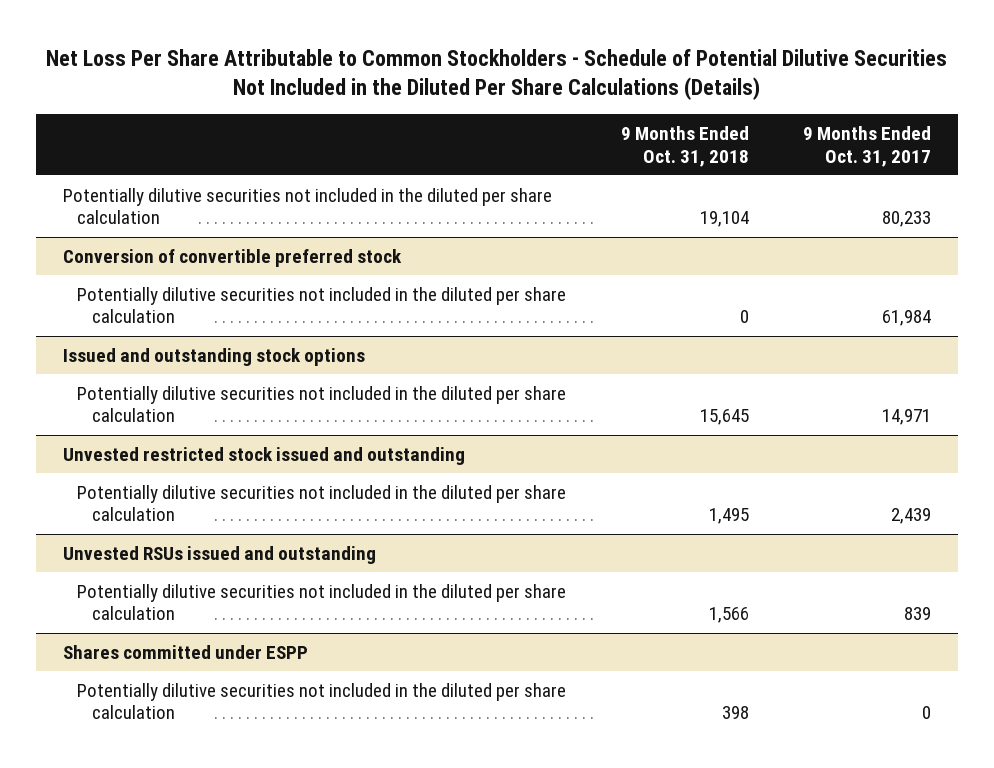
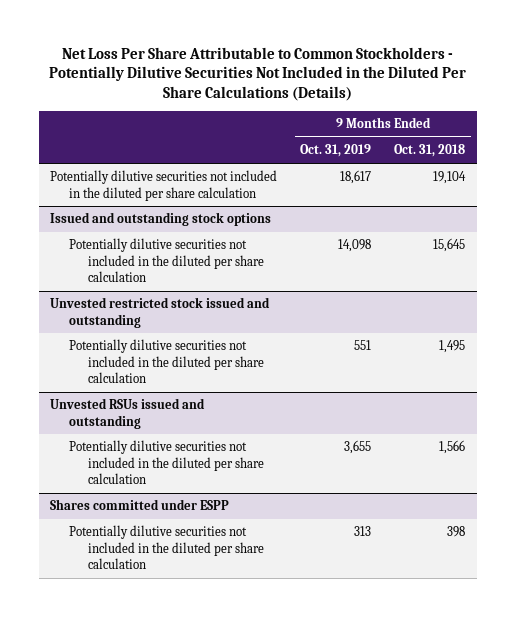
[46,48,948,101] Net Loss Per Share Attributable to Common Stockholders - Schedule of Potential Dilutive Securities Not Included in the Diluted Per Share Calculations (Details) -> [48,46,466,101] Net Loss Per Share Attributable to Common Stockholders - Potentially Dilutive Securities Not Included in the Diluted Per Share Calculations (Details)
[802,126,931,167] 9 Months Ended Oct. 31, 2017 -> none
none -> [300,144,372,158] Oct. 31, 2019
[63,248,403,267] Conversion of convertible preferred stock -> none
[77,286,567,324] Potentially dilutive securities not included in the diluted per share calculation -> none

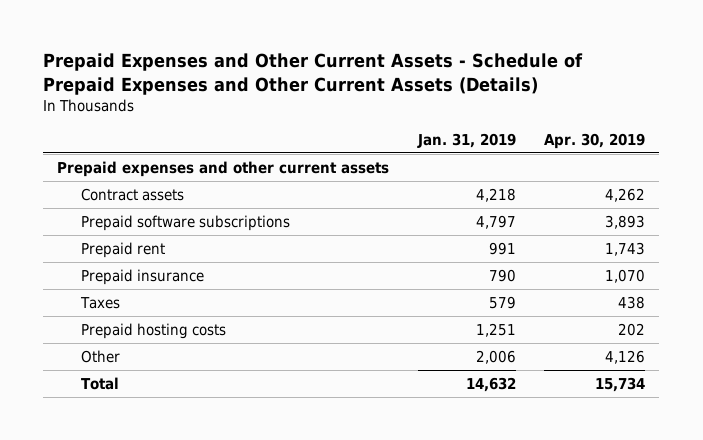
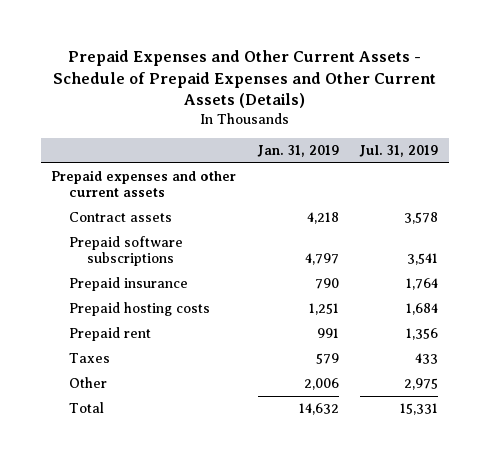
[544,133,646,150] Apr. 30, 2019 -> none
none -> [359,145,439,158] Jul. 31, 2019
[81,241,166,258] Prepaid rent -> [69,327,152,342] Prepaid rent
[80,296,121,309] Taxes -> [69,353,111,364] Taxes

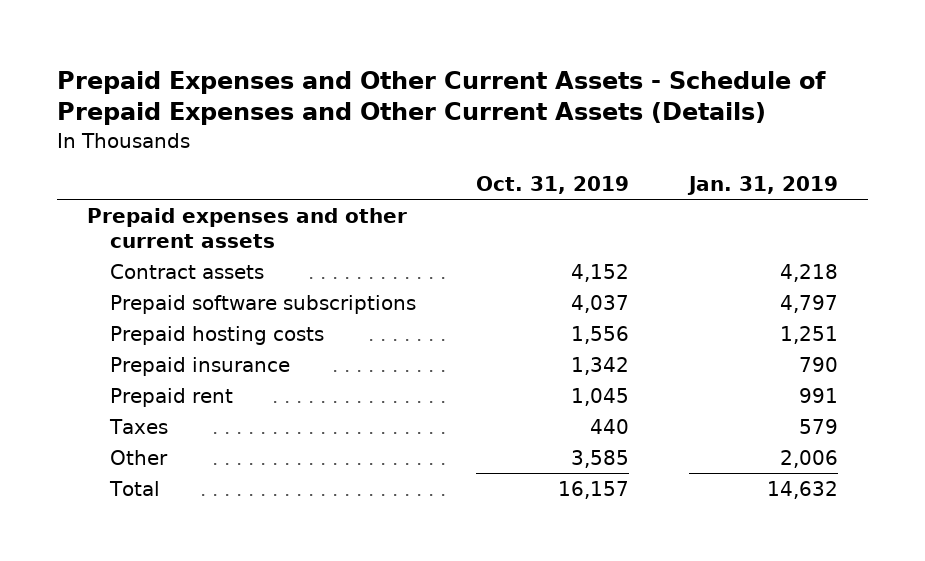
[359,145,439,158] Jul. 31, 2019 -> none
none -> [475,175,629,194] Oct. 31, 2019
[69,277,189,292] Prepaid insurance -> [109,357,290,377] Prepaid insurance

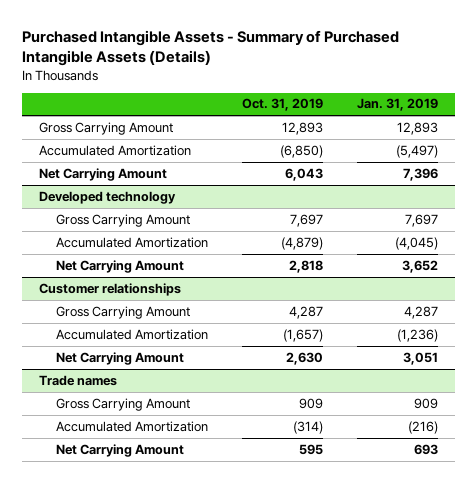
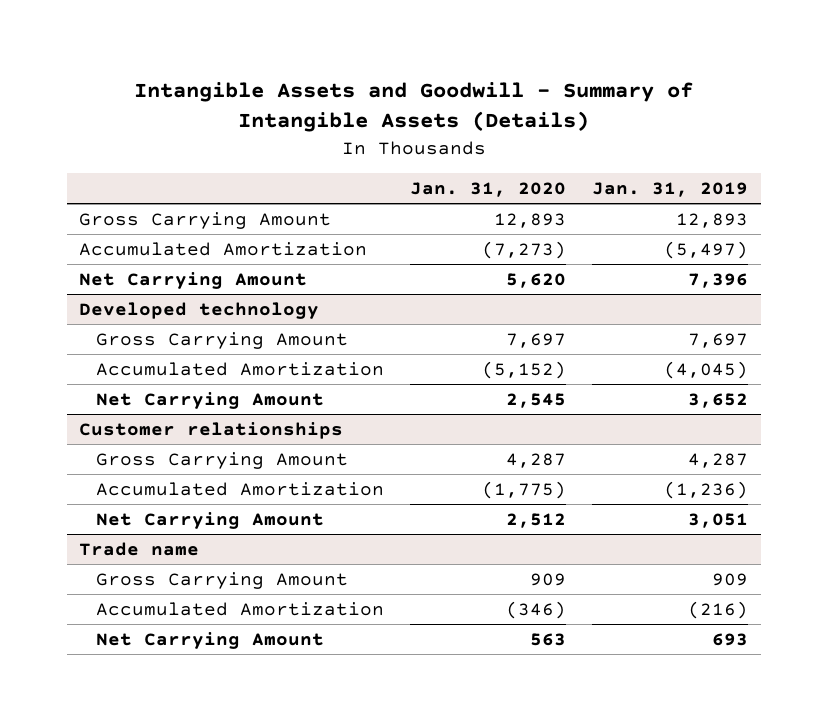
[21,29,399,66] Purchased Intangible Assets - Summary of Purchased Intangible Assets (Details) -> [133,81,693,133] Intangible Assets and Goodwill - Summary of Intangible Assets (Details)
[241,98,323,112] Oct. 31, 2019 -> none
none -> [409,182,566,198] Jan. 31, 2020
[38,374,117,386] Trade names -> [79,541,200,556] Trade name

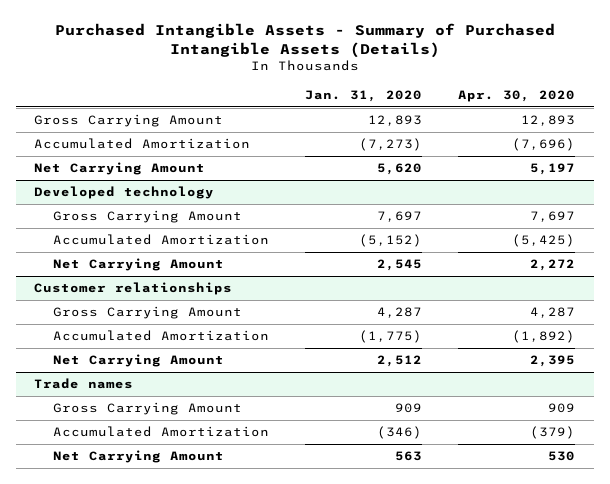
[133,81,693,133] Intangible Assets and Goodwill - Summary of Intangible Assets (Details) -> [54,22,555,58] Purchased Intangible Assets - Summary of Purchased Intangible Assets (Details)
[591,182,748,198] Jan. 31, 2019 -> none
none -> [458,89,576,102] Apr. 30, 2020
[79,541,200,556] Trade name -> [34,378,134,390] Trade names

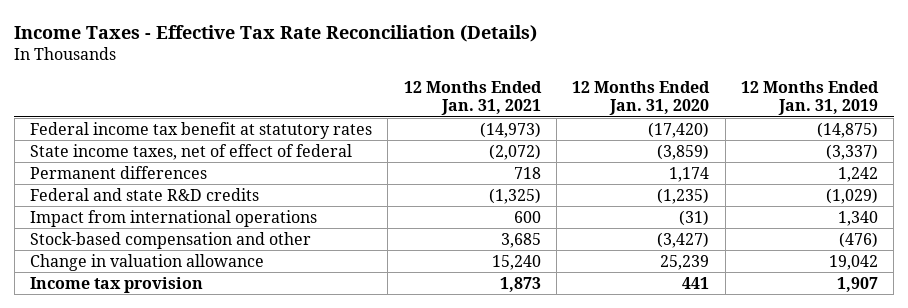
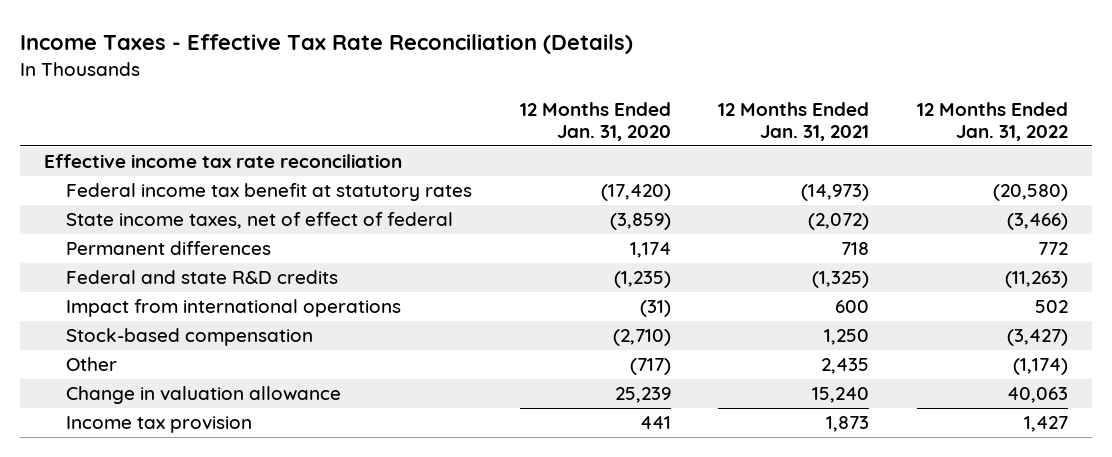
[740,80,879,116] 12 Months Ended Jan. 31, 2019 -> none
none -> [916,102,1068,142] 12 Months Ended Jan. 31, 2022
none -> [43,154,402,169] Effective income tax rate reconciliation
none -> [66,328,314,347] Stock-based compensation
[30,231,312,249] Stock-based compensation and other -> [66,357,118,372] Other
[500,232,541,248] 3,685 -> [821,358,870,375] 2,435
[657,231,710,248] (3,427) -> [629,358,671,376] (717)

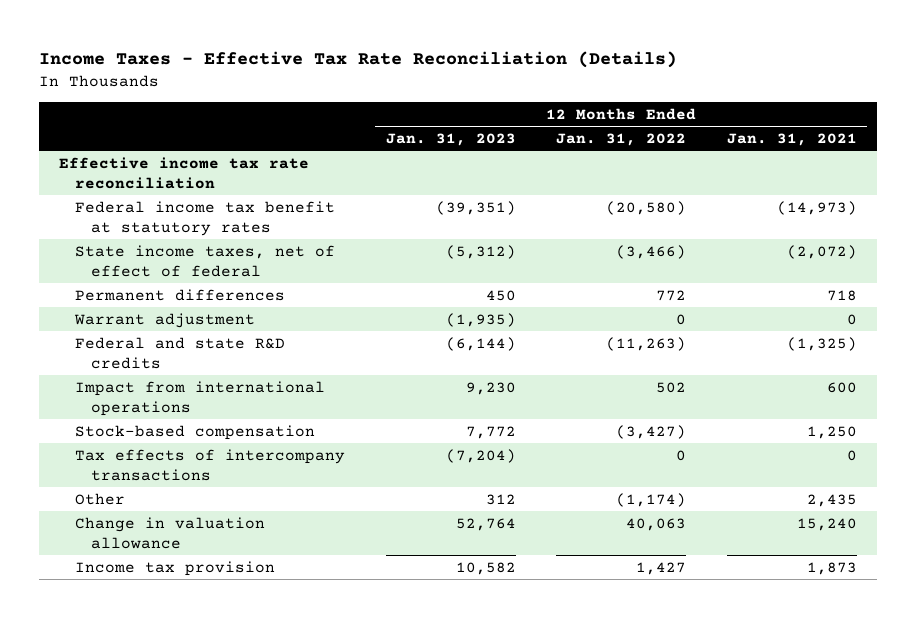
[519,102,671,142] 12 Months Ended Jan. 31, 2020 -> none
none -> [385,132,516,146] Jan. 31, 2023
none -> [73,312,255,328] Warrant adjustment
none -> [74,448,345,481] Tax effects of intercompany transactions

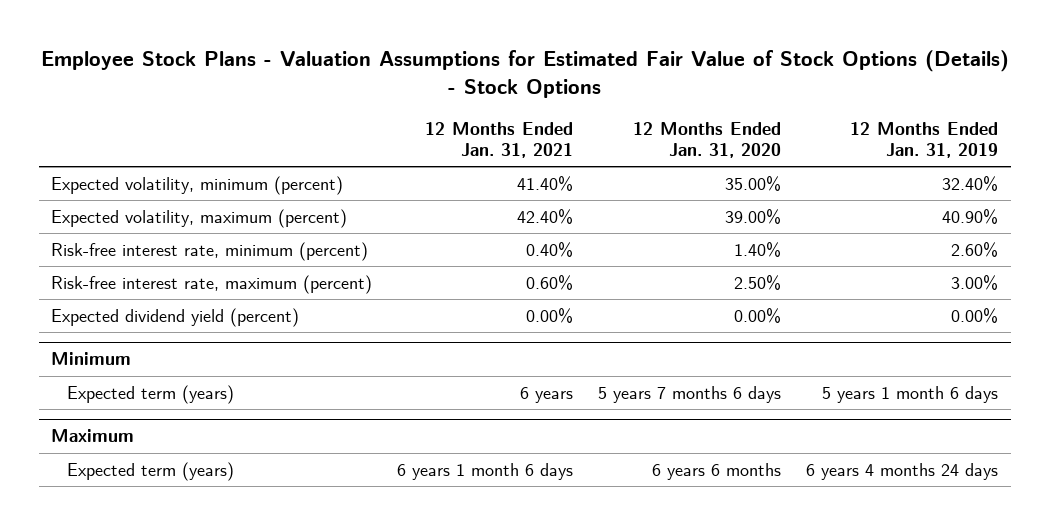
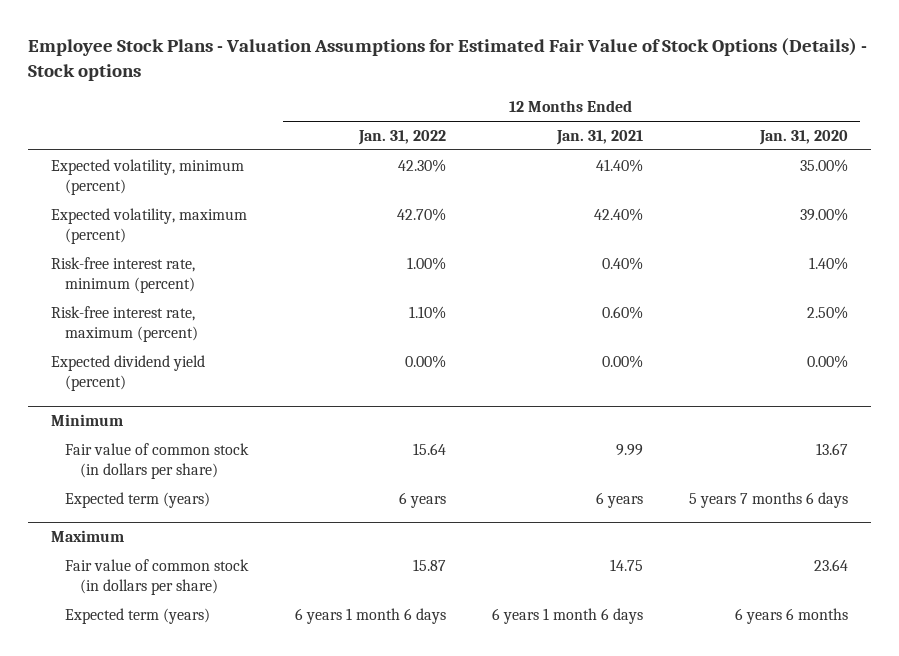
[40,50,1009,99] Employee Stock Plans - Valuation Assumptions for Estimated Fair Value of Stock Options (Details) - Stock Options -> [27,38,867,81] Employee Stock Plans - Valuation Assumptions for Estimated Fair Value of Stock Options (Details) - Stock options
[850,121,999,158] 12 Months Ended Jan. 31, 2019 -> none
none -> [357,129,446,145] Jan. 31, 2022
none -> [65,442,250,479] Fair value of common stock (in dollars per share)
none -> [65,558,250,595] Fair value of common stock (in dollars per share)

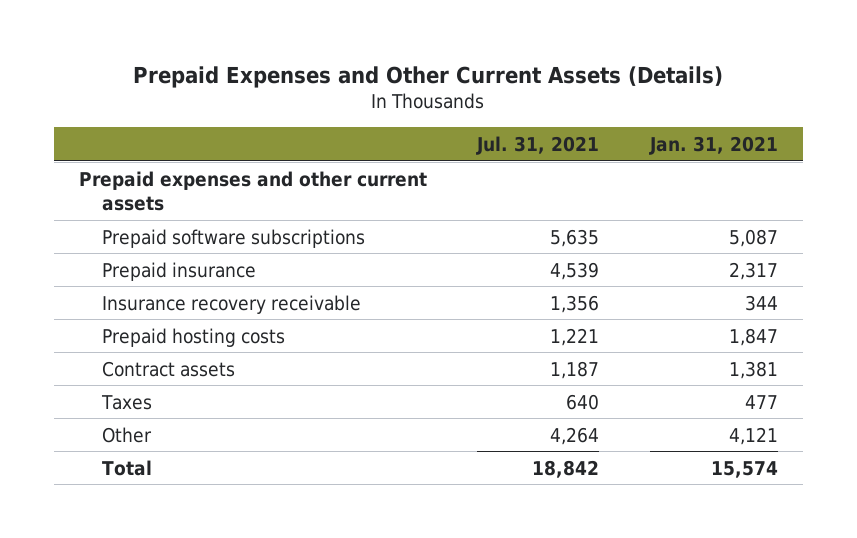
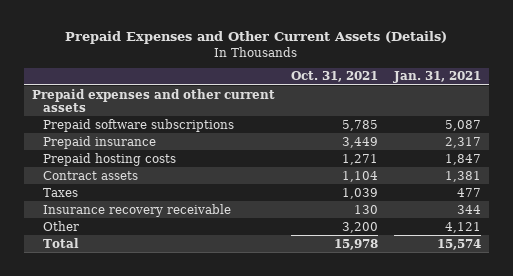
[476,135,600,155] Jul. 31, 2021 -> none
none -> [290,71,378,83] Oct. 31, 2021
[101,294,361,314] Insurance recovery receivable -> [43,203,232,217] Insurance recovery receivable

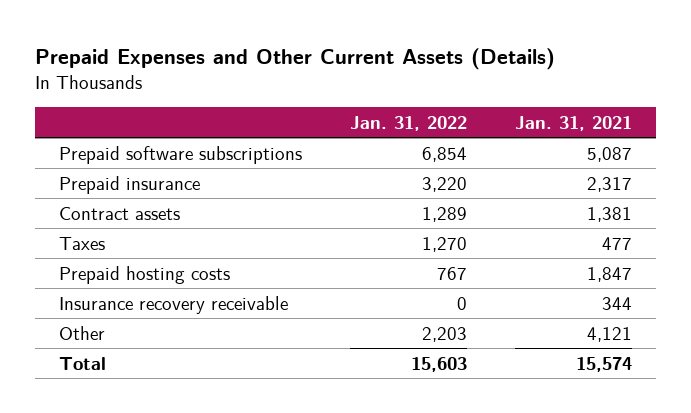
[290,71,378,83] Oct. 31, 2021 -> none
none -> [349,115,467,131] Jan. 31, 2022
[31,88,275,112] Prepaid expenses and other current assets -> none
[43,152,177,166] Prepaid hosting costs -> [58,265,230,284] Prepaid hosting costs

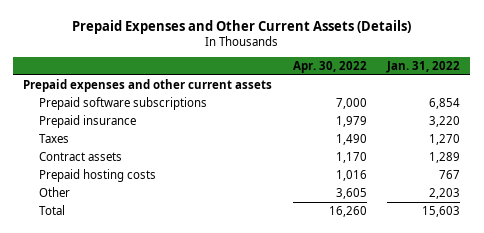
[514,115,632,131] Jan. 31, 2021 -> none
none -> [292,61,367,74] Apr. 30, 2022
none -> [23,78,273,92] Prepaid expenses and other current assets
[58,206,180,220] Contract assets -> [39,151,123,161] Contract assets
[58,295,288,314] Insurance recovery receivable -> none

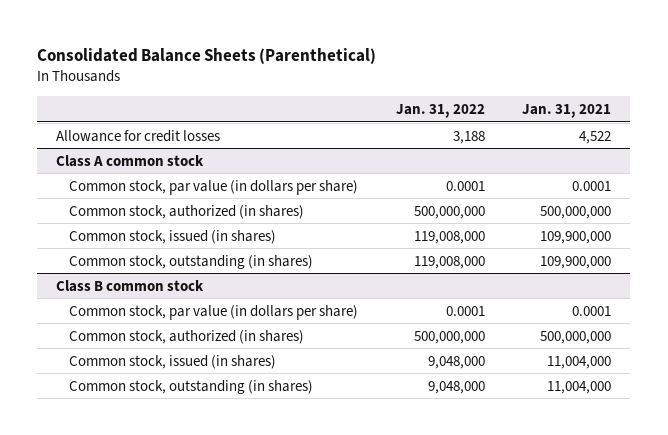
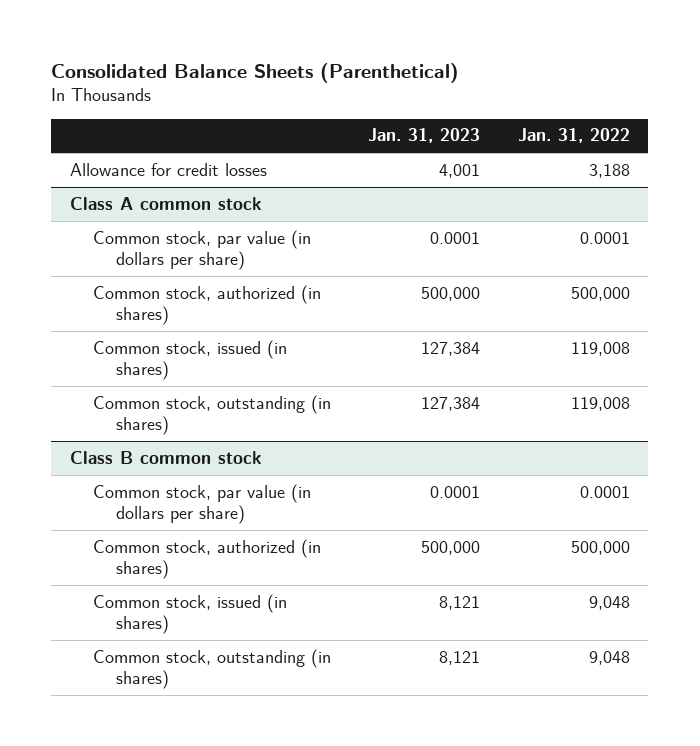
[522,103,612,118] Jan. 31, 2021 -> none
none -> [368,128,481,144] Jan. 31, 2023
[413,205,485,219] 500,000,000 -> [570,286,630,301] 500,000
[413,230,485,244] 119,008,000 -> [570,341,630,356] 119,008
[413,255,485,269] 119,008,000 -> [570,396,630,411] 119,008
[413,330,485,344] 500,000,000 -> [570,540,630,555] 500,000
[427,355,485,369] 9,048,000 -> [588,595,630,610] 9,048
[427,380,485,394] 9,048,000 -> [588,650,630,665] 9,048

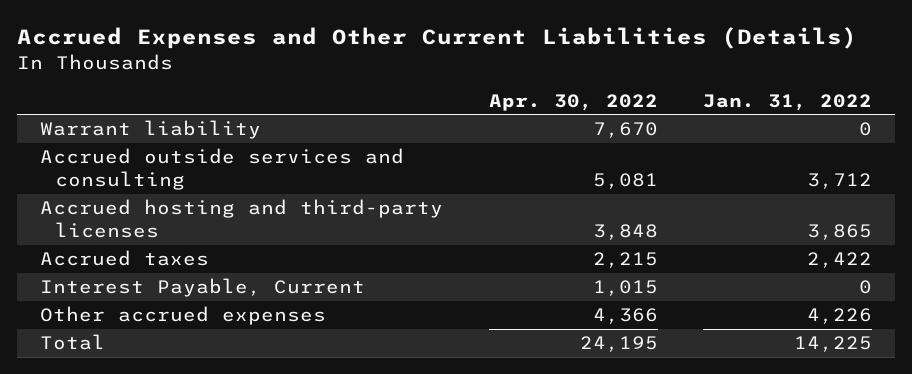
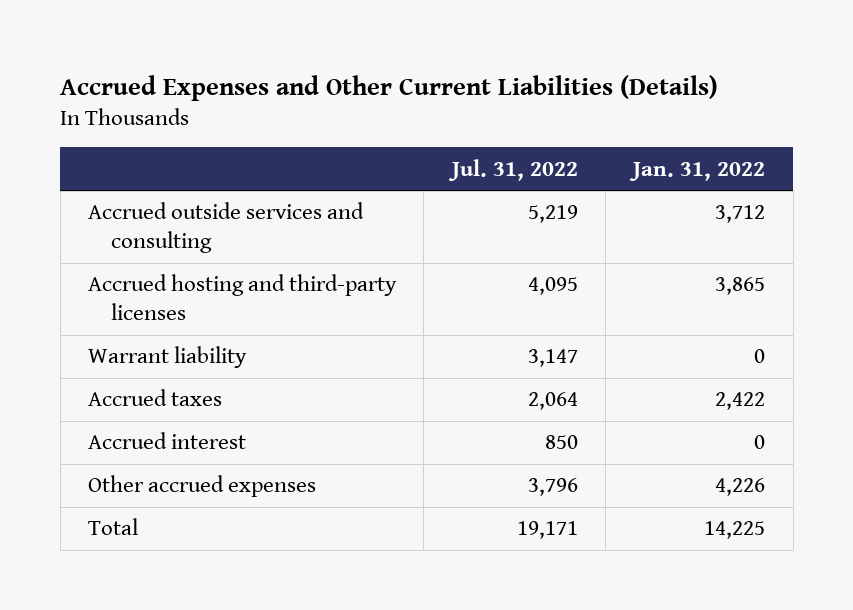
[488,93,658,111] Apr. 30, 2022 -> none
none -> [447,158,578,181] Jul. 31, 2022
[39,120,261,140] Warrant liability -> [87,346,247,369] Warrant liability
[39,278,365,298] Interest Payable, Current -> [87,432,246,450] Accrued interest

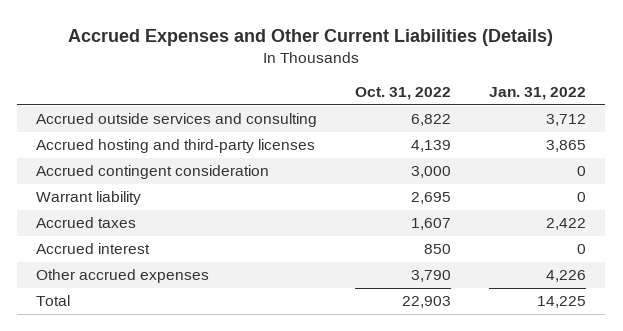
[447,158,578,181] Jul. 31, 2022 -> none
none -> [355,87,452,101] Oct. 31, 2022
none -> [36,165,270,180] Accrued contingent consideration

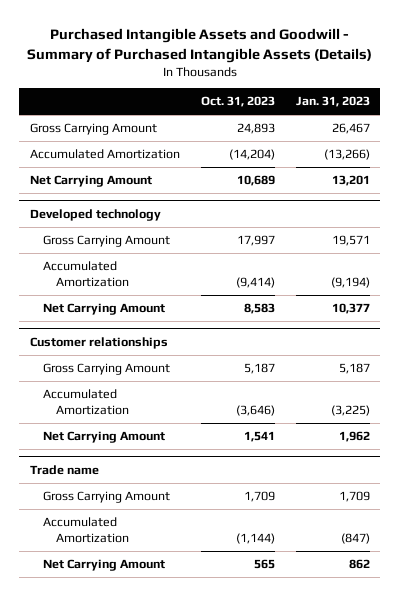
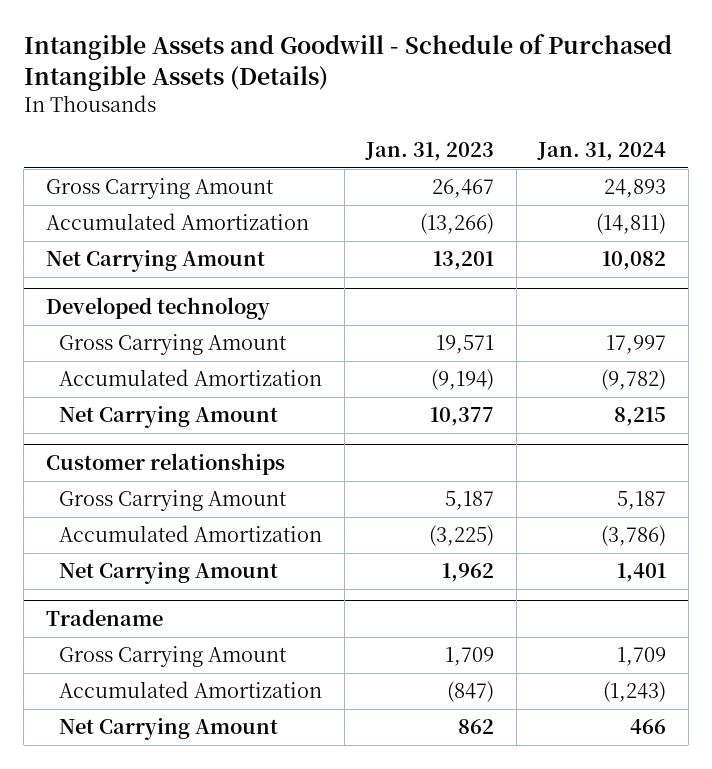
[26,27,372,63] Purchased Intangible Assets and Goodwill - Summary of Purchased Intangible Assets (Details) -> [23,34,672,92] Intangible Assets and Goodwill - Schedule of Purchased Intangible Assets (Details)
[200,96,275,108] Oct. 31, 2023 -> none
none -> [537,142,667,162] Jan. 31, 2024
[29,464,99,475] Trade name -> [45,608,163,626] Tradename

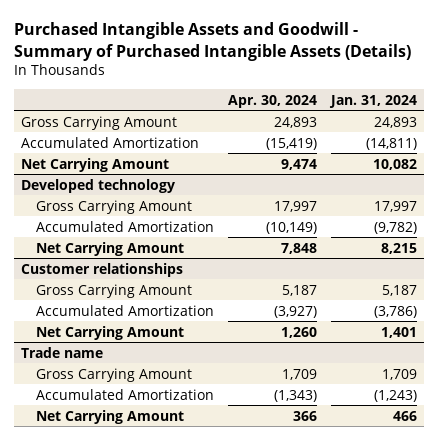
[23,34,672,92] Intangible Assets and Goodwill - Schedule of Purchased Intangible Assets (Details) -> [14,22,412,61] Purchased Intangible Assets and Goodwill - Summary of Purchased Intangible Assets (Details)
[365,142,495,162] Jan. 31, 2023 -> none
none -> [228,94,318,108] Apr. 30, 2024
[45,608,163,626] Tradename -> [20,346,103,358] Trade name

